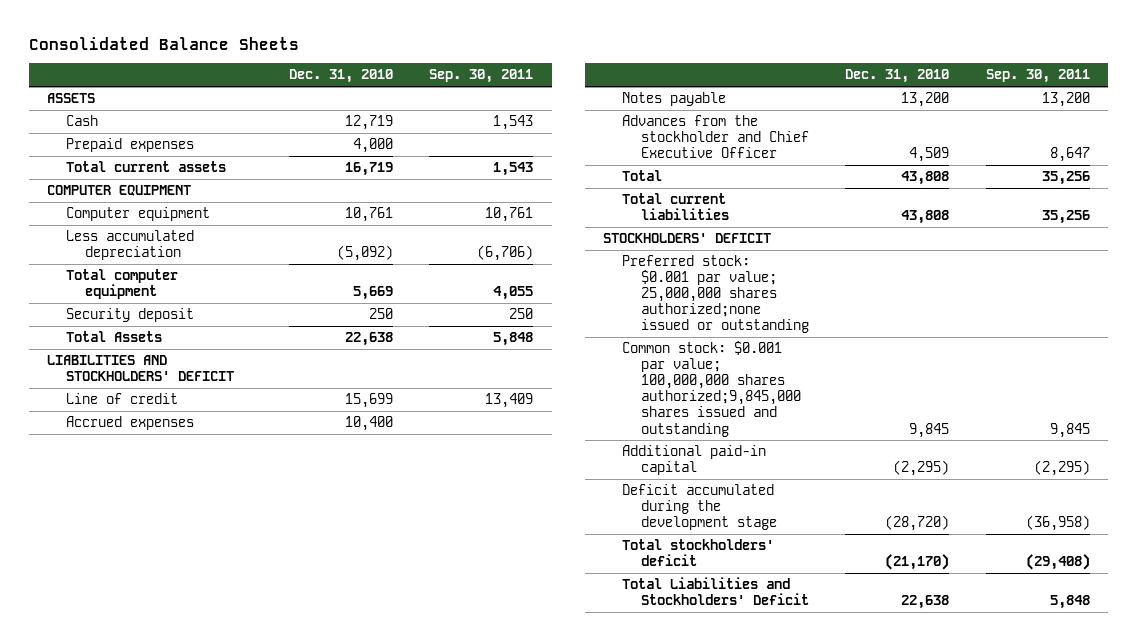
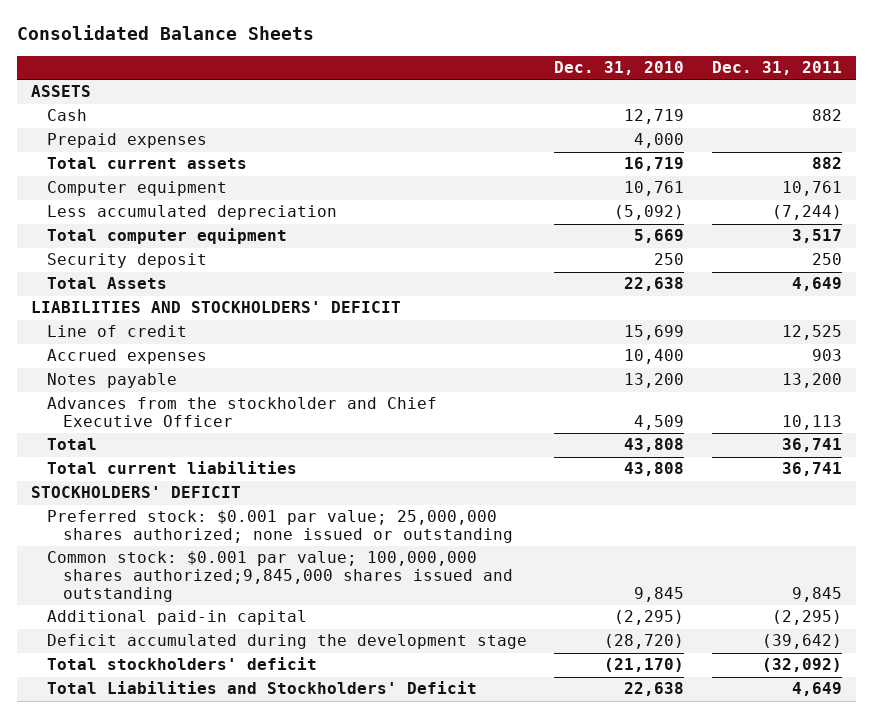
[429,69,534,84] Sep. 30, 2011 -> none
none -> [711,61,842,76] Dec. 31, 2011
[47,185,192,197] COMPUTER EQUIPMENT -> none
[622,255,810,334] Preferred stock: $0.001 par value; 25,000,000 shares authorized;none issued or outstanding -> [46,510,513,544] Preferred stock: $0.001 par value; 25,000,000 shares authorized; none issued or outstanding

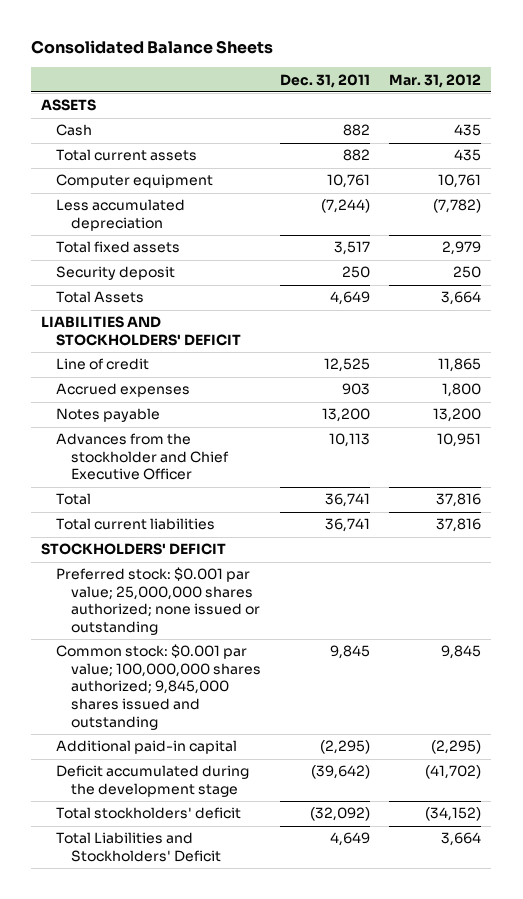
[554,61,685,76] Dec. 31, 2010 -> none
none -> [389,73,482,88] Mar. 31, 2012
[46,133,207,149] Prepaid expenses -> none
[46,228,287,245] Total computer equipment -> [55,241,180,254] Total fixed assets
[46,551,513,602] Common stock: $0.001 par value; 100,000,000 shares authorized;9,845,000 shares issued and outstanding -> [55,644,261,730] Common stock: $0.001 par value; 100,000,000 shares authorized; 9,845,000 shares issued and outstanding

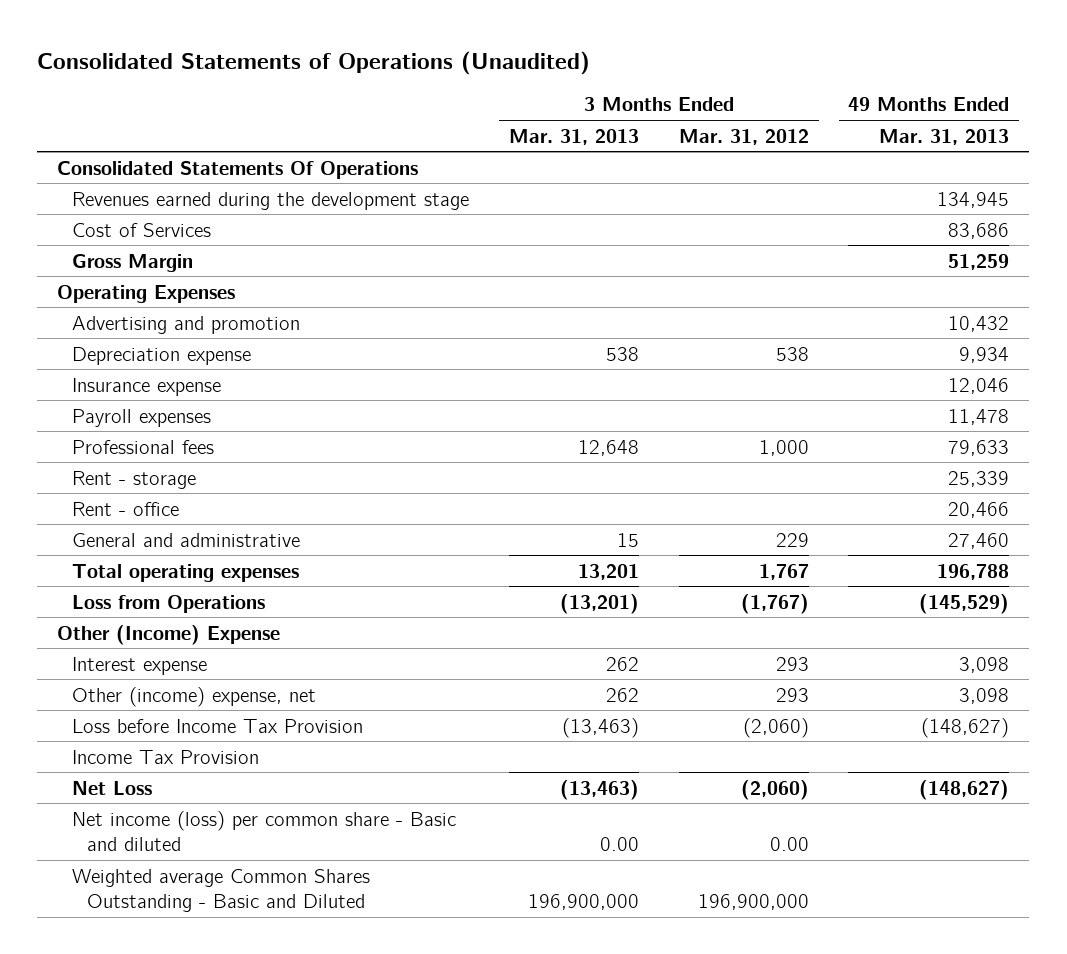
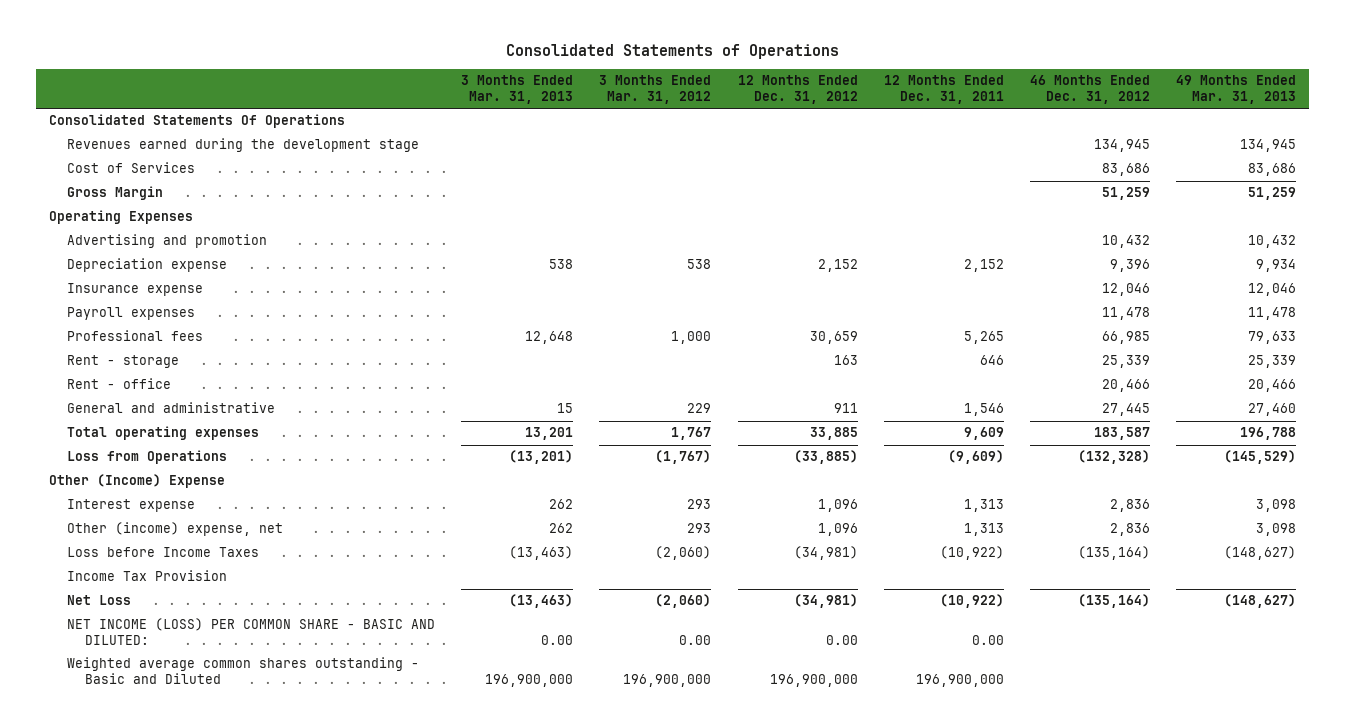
[37,50,591,75] Consolidated Statements of Operations (Unaudited) -> [505,44,839,60] Consolidated Statements of Operations
none -> [737,75,858,105] 12 Months Ended Dec. 31, 2012
none -> [883,75,1004,105] 12 Months Ended Dec. 31, 2011
none -> [1029,75,1150,105] 46 Months Ended Dec. 31, 2012
[72,718,364,733] Loss before Income Tax Provision -> [67,547,260,558] Loss before Income Taxes
[72,810,457,851] Net income (loss) per common share - Basic and diluted -> [67,618,436,646] NET INCOME (LOSS) PER COMMON SHARE - BASIC AND DILUTED:
[72,868,371,912] Weighted average Common Shares Outstanding - Basic and Diluted -> [67,657,420,685] Weighted average common shares outstanding - Basic and Diluted

